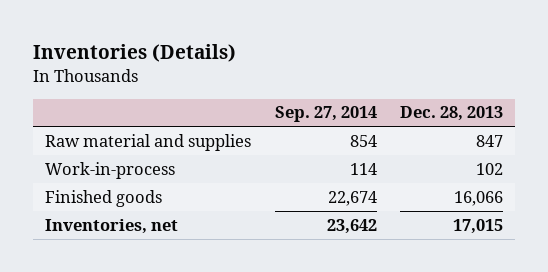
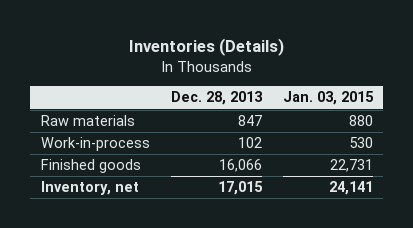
[274,106,377,123] Sep. 27, 2014 -> none
none -> [282,91,374,106] Jan. 03, 2015
[45,133,252,151] Raw material and supplies -> [40,115,135,127] Raw materials
[45,218,179,234] Inventories, net -> [40,181,139,196] Inventory, net

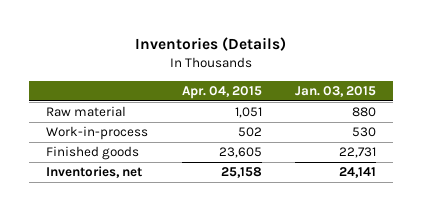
[170,91,263,106] Dec. 28, 2013 -> none
none -> [181,86,262,100] Apr. 04, 2015
[40,115,135,127] Raw materials -> [45,106,126,118] Raw material
[40,181,139,196] Inventory, net -> [45,166,142,179] Inventories, net

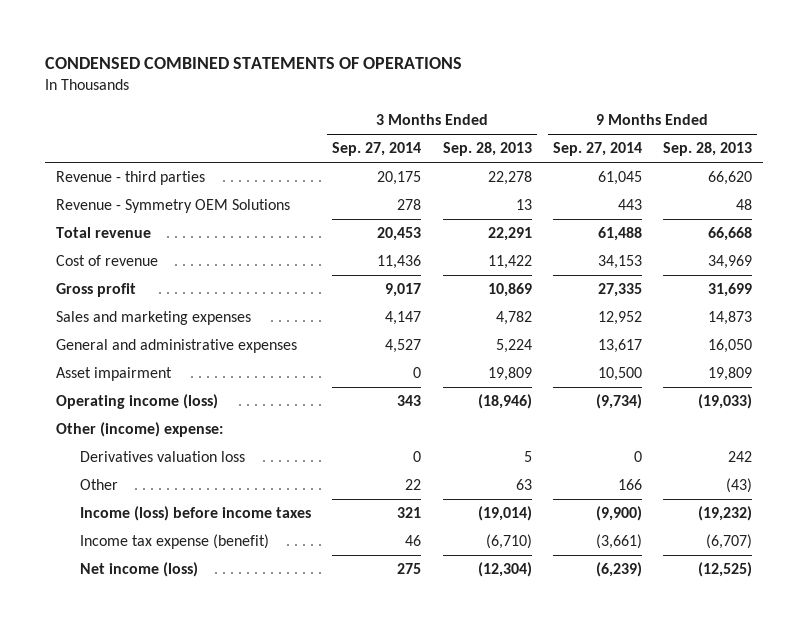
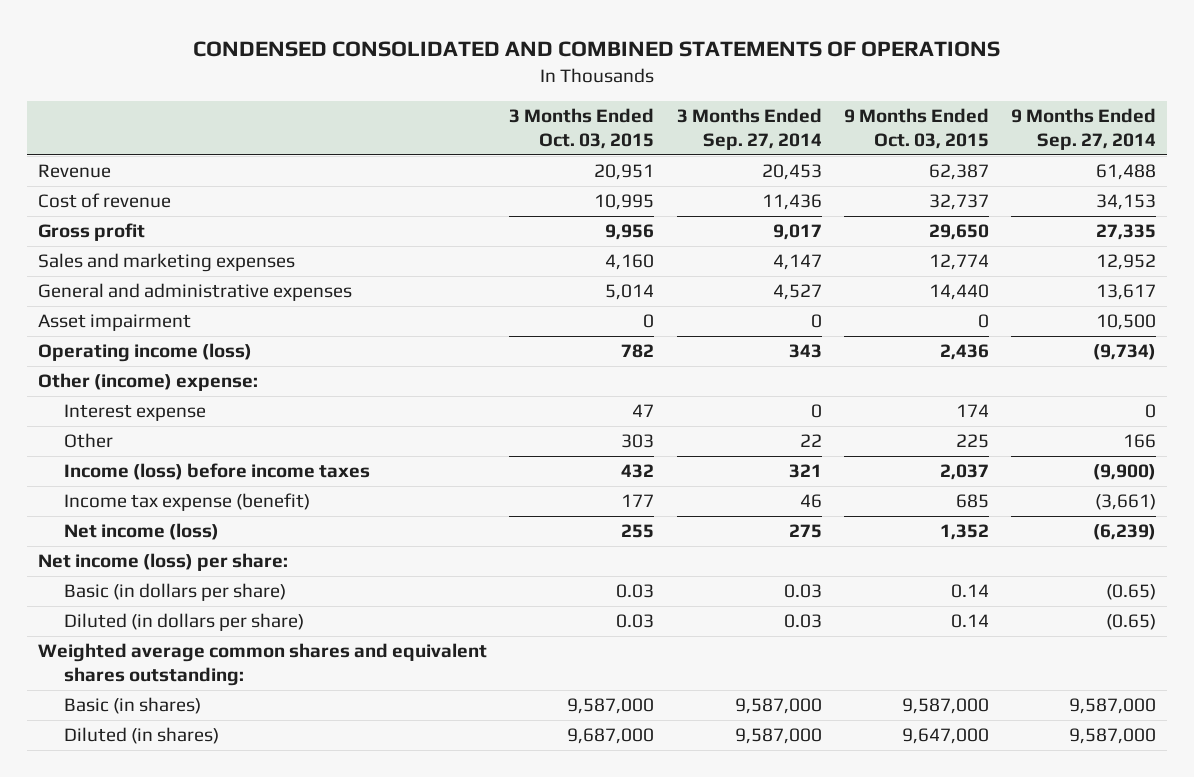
[45,57,463,70] CONDENSED COMBINED STATEMENTS OF OPERATIONS -> [193,41,1001,58] CONDENSED CONSOLIDATED AND COMBINED STATEMENTS OF OPERATIONS
[442,142,532,157] Sep. 28, 2013 -> none
[663,142,753,157] Sep. 28, 2013 -> none
none -> [509,107,655,149] 3 Months Ended Oct. 03, 2015
none -> [843,107,989,149] 9 Months Ended Oct. 03, 2015
[55,171,205,186] Revenue - third parties -> none
[55,199,290,214] Revenue - Symmetry OEM Solutions -> none
[55,227,151,239] Total revenue -> [37,164,111,179] Revenue
[80,451,246,463] Derivatives valuation loss -> none
none -> [64,404,207,422] Interest expense
none -> [37,553,288,572] Net income (loss) per share:
none -> [64,583,287,602] Basic (in dollars per share)
none -> [64,613,305,632] Diluted (in dollars per share)
none -> [37,643,487,686] Weighted average common shares and equivalent shares outstanding:
none -> [64,697,202,715] Basic (in shares)
none -> [64,727,220,745] Diluted (in shares)

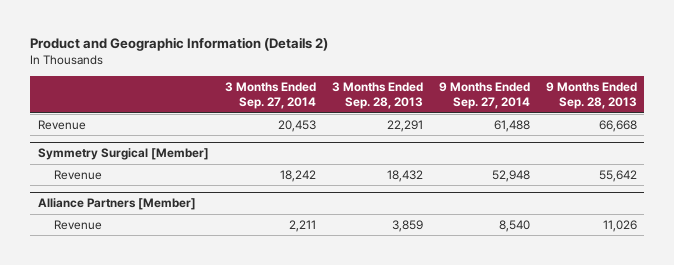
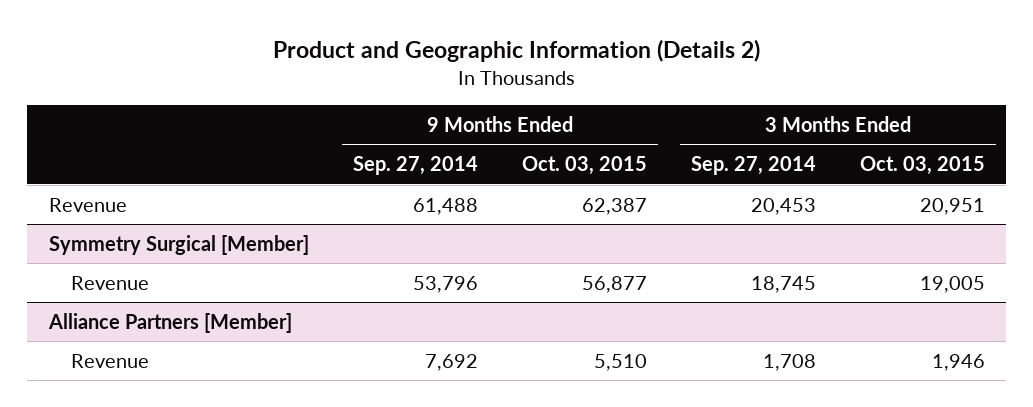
[331,81,423,110] 3 Months Ended Sep. 28, 2013 -> none
[545,81,637,110] 9 Months Ended Sep. 28, 2013 -> none
none -> [521,156,647,176] Oct. 03, 2015
none -> [859,156,985,176] Oct. 03, 2015
[279,169,316,182] 18,242 -> [750,275,816,293] 18,745
[491,169,530,182] 52,948 -> [412,275,478,293] 53,796
[288,219,316,232] 2,211 -> [762,353,816,371] 1,708
[498,219,530,232] 8,540 -> [424,353,478,371] 7,692

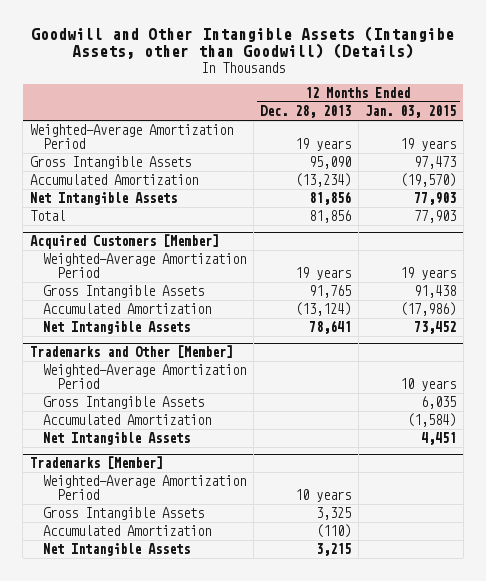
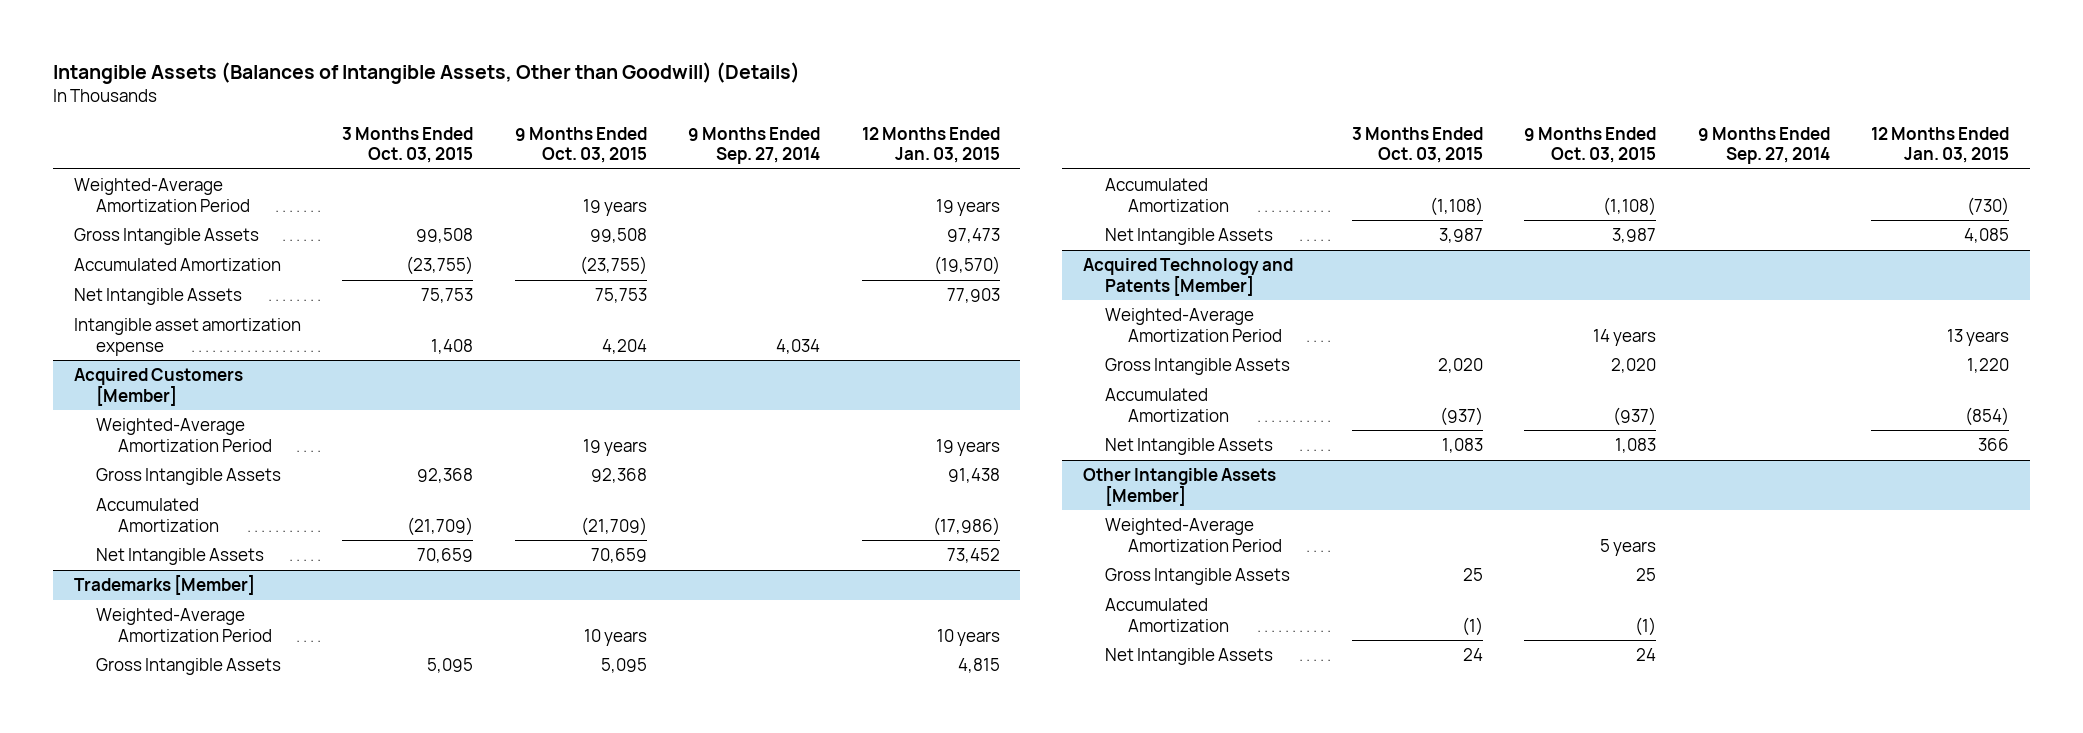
[31,26,455,60] Goodwill and Other Intangible Assets (Intangibe Assets, other than Goodwill) (Details) -> [52,61,800,84] Intangible Assets (Balances of Intangible Assets, Other than Goodwill) (Details)
[260,105,352,119] Dec. 28, 2013 -> none
none -> [342,126,474,164] 3 Months Ended Oct. 03, 2015
none -> [514,126,647,164] 9 Months Ended Oct. 03, 2015
none -> [688,126,821,165] 9 Months Ended Sep. 27, 2014
[29,210,65,222] Total -> none
none -> [73,318,301,356] Intangible asset amortization expense
[29,345,233,359] Trademarks and Other [Member] -> none
[43,364,247,390] Weighted-Average Amortization Period -> none
[43,396,205,410] Gross Intangible Assets -> none
[43,414,212,426] Accumulated Amortization -> none
[43,432,191,446] Net Intangible Assets -> none
none -> [95,608,272,642] Weighted-Average Amortization Period
none -> [95,658,281,676] Gross Intangible Assets
none -> [1105,178,1229,212] Accumulated Amortization
none -> [1105,228,1274,246] Net Intangible Assets
none -> [1083,258,1294,296] Acquired Technology and Patents [Member]
none -> [1105,308,1282,342] Weighted-Average Amortization Period
none -> [1105,358,1291,376] Gross Intangible Assets
none -> [1105,388,1229,422] Accumulated Amortization
none -> [1105,438,1274,456] Net Intangible Assets
none -> [1083,468,1277,506] Other Intangible Assets [Member]

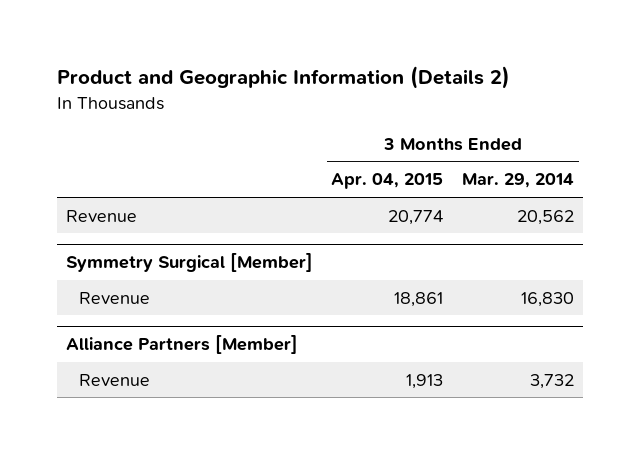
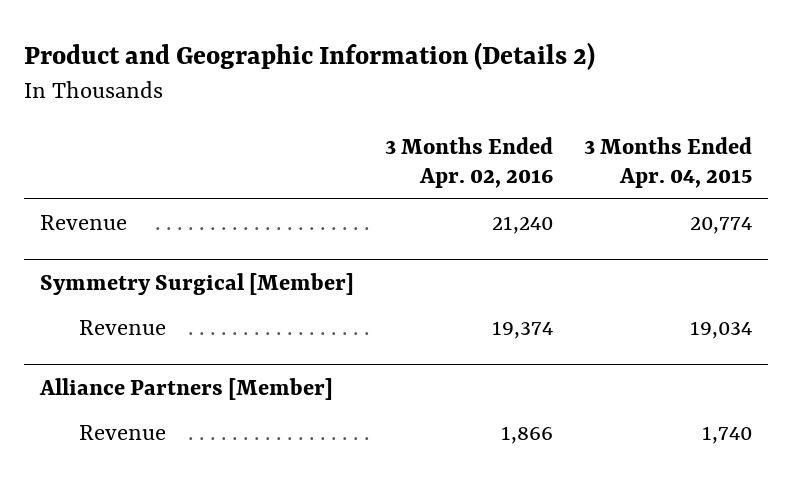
[462,173,575,189] Mar. 29, 2014 -> none
none -> [384,136,553,189] 3 Months Ended Apr. 02, 2016
[394,291,444,307] 18,861 -> [690,320,753,339] 19,034
[406,373,444,389] 1,913 -> [702,425,753,444] 1,740

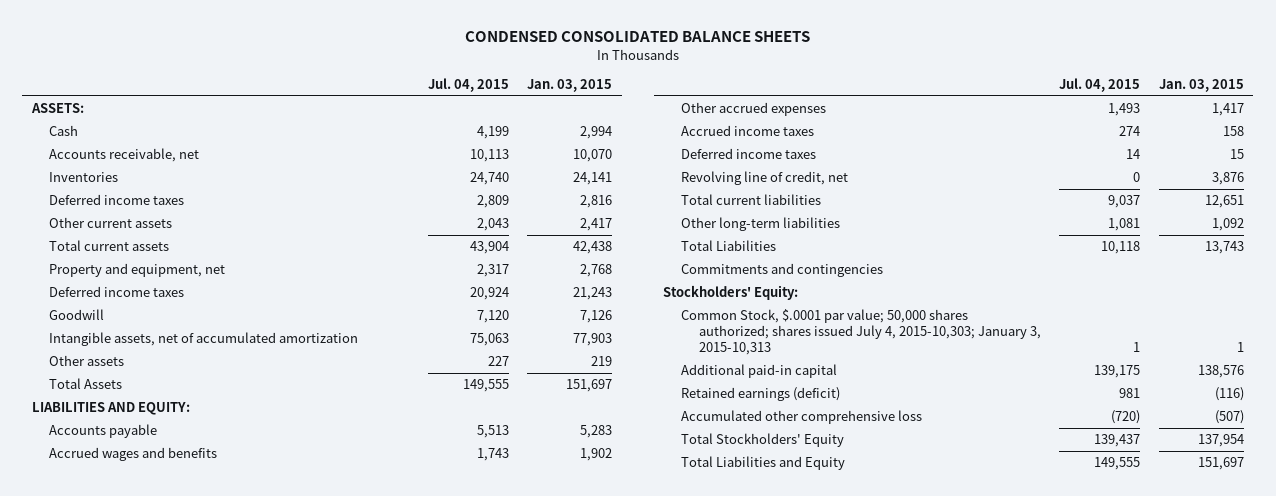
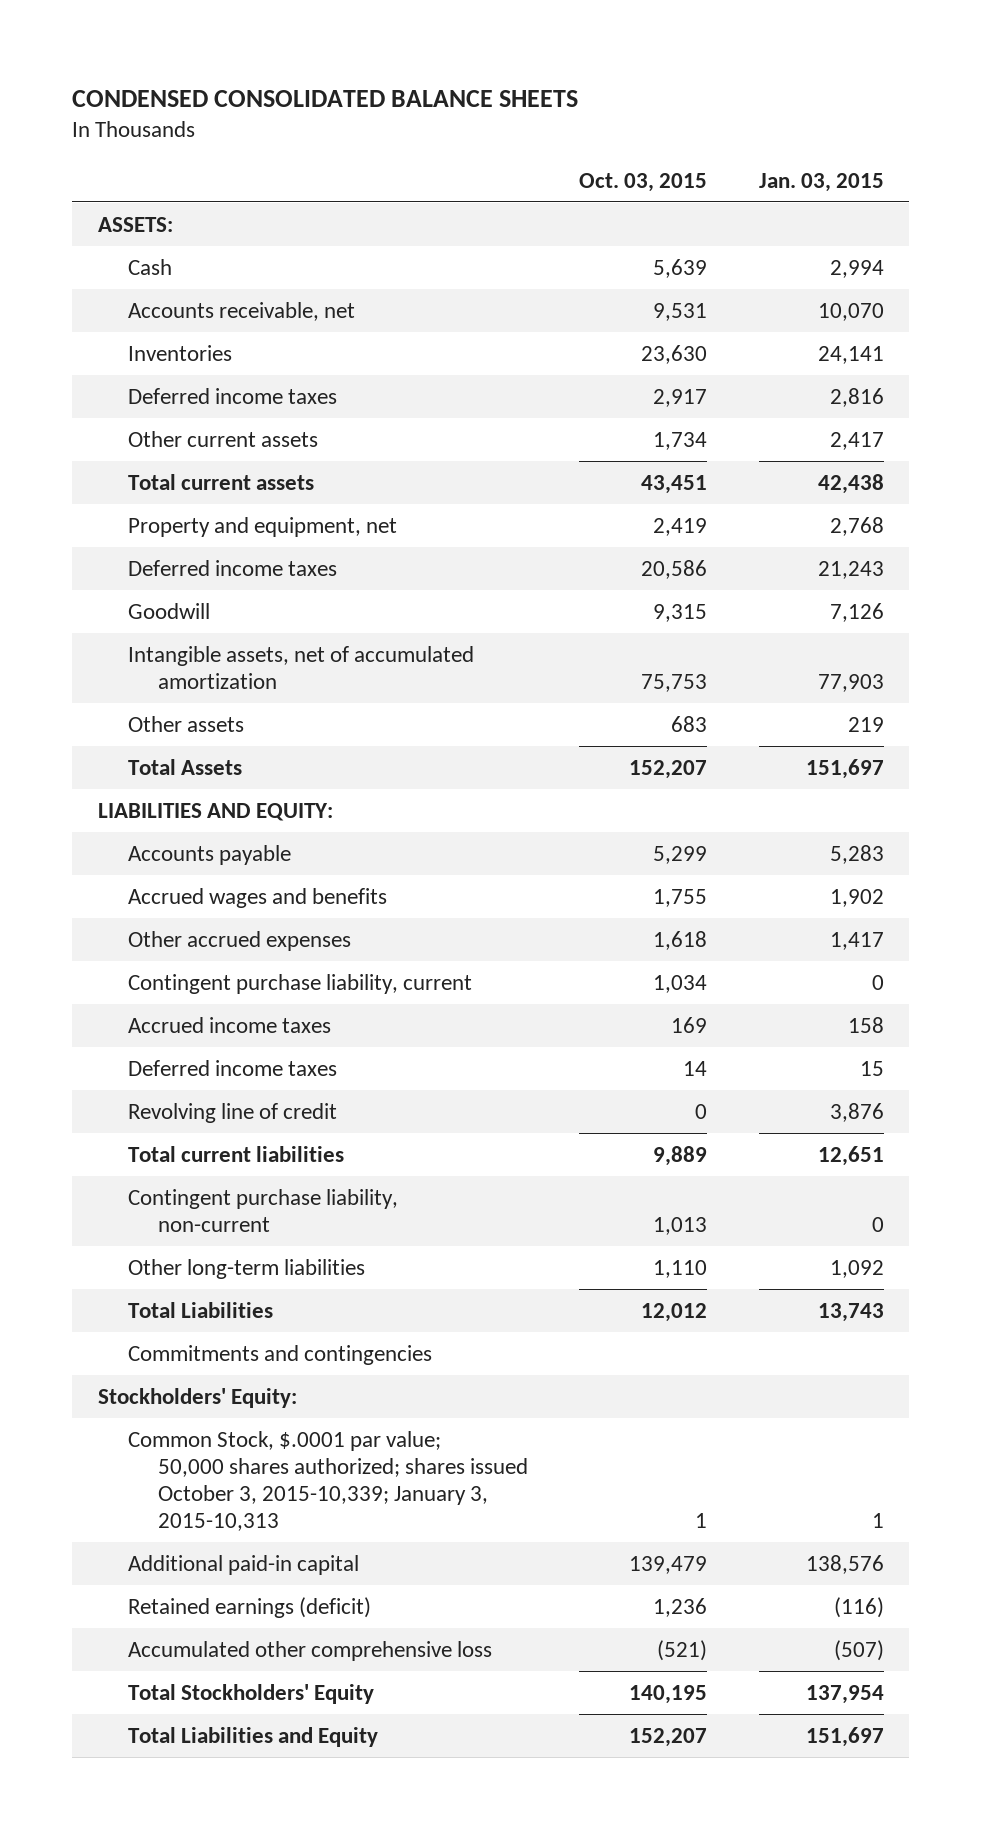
[427,77,509,92] Jul. 04, 2015 -> none
none -> [579,172,708,192] Oct. 03, 2015
none -> [127,973,472,994] Contingent purchase liability, current
[680,171,848,186] Revolving line of credit, net -> [127,1102,337,1123] Revolving line of credit
none -> [127,1188,398,1232] Contingent purchase liability, non-current
[680,309,1041,356] Common Stock, $.0001 par value; 50,000 shares authorized; shares issued July 4, 2015-10,303; January 3, 2015-10,313 -> [127,1430,528,1532] Common Stock, $.0001 par value; 50,000 shares authorized; shares issued October 3, 2015-10,339; January 3, 2015-10,313

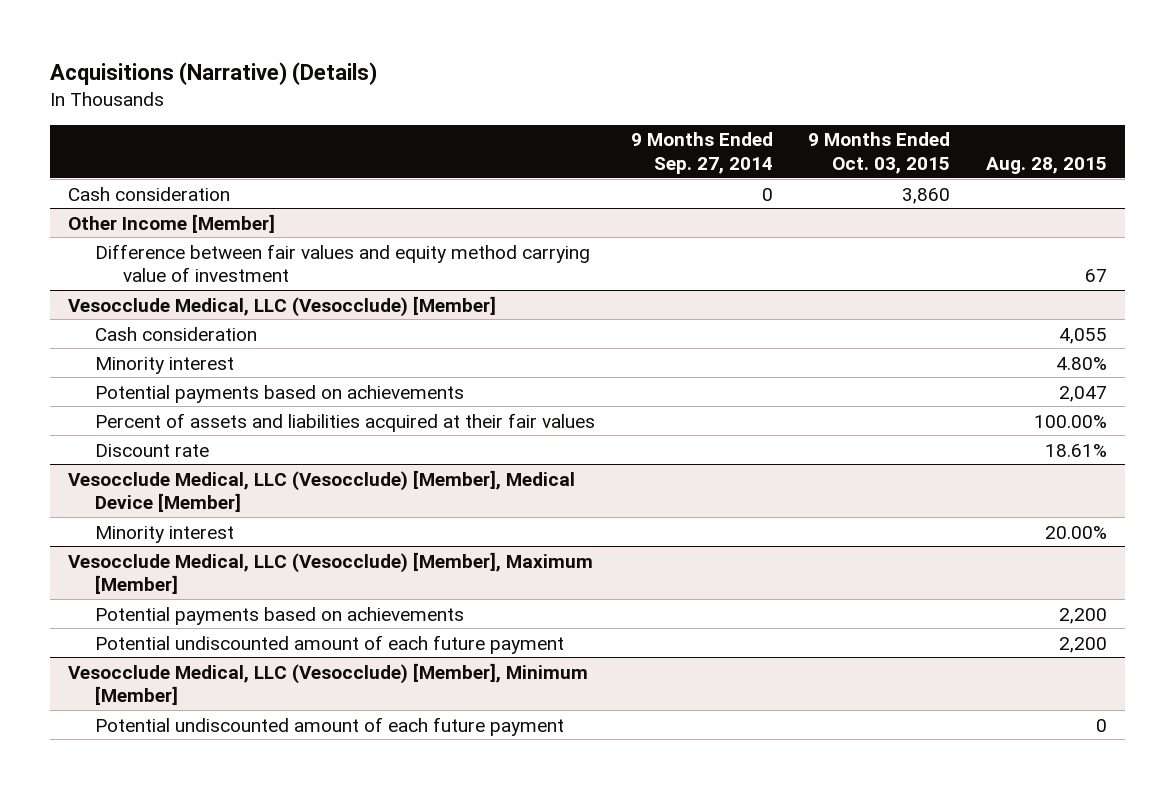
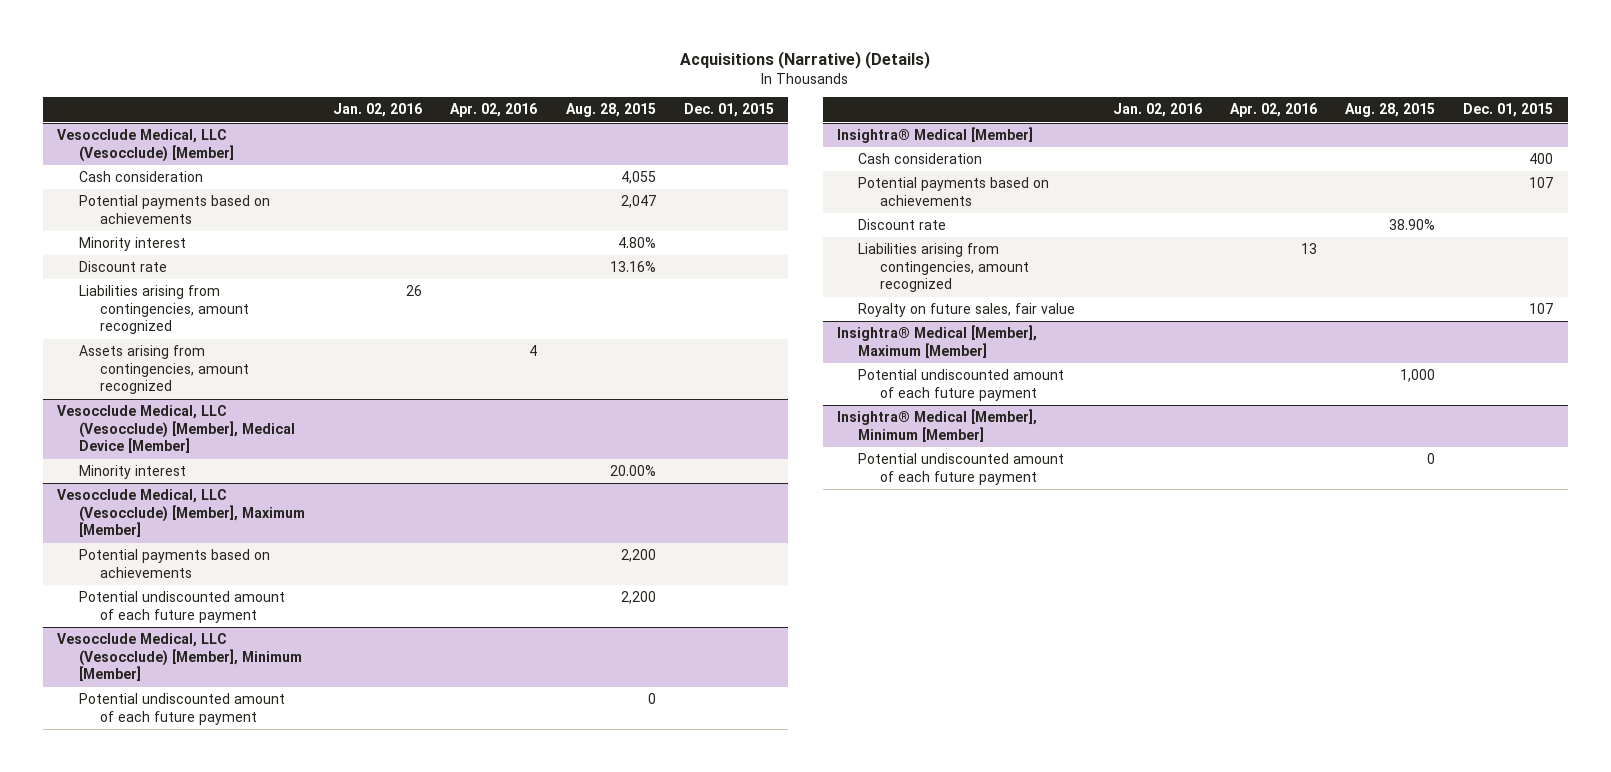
[630,132,773,174] 9 Months Ended Sep. 27, 2014 -> none
[808,132,951,174] 9 Months Ended Oct. 03, 2015 -> none
none -> [333,103,423,118] Jan. 02, 2016
none -> [450,103,538,118] Apr. 02, 2016
none -> [684,103,775,118] Dec. 01, 2015
[67,186,230,201] Cash consideration -> none
[67,213,275,233] Other Income [Member] -> none
[95,243,591,282] Difference between fair values and equity method carrying value of investment -> none
[95,412,596,432] Percent of assets and liabilities acquired at their fair values -> none
[95,356,235,374] Minority interest -> [78,236,186,251] Minority interest
[1045,443,1108,457] 18.61% -> [609,260,656,272] 13.16%
none -> [78,284,250,335] Liabilities arising from contingencies, amount recognized
none -> [78,344,250,395] Assets arising from contingencies, amount recognized
none -> [836,126,1033,143] Insightra® Medical [Member]
none -> [858,152,983,164] Cash consideration
none -> [858,176,1050,206] Potential payments based on achievements
none -> [858,218,947,230] Discount rate
none -> [858,242,1029,293] Liabilities arising from contingencies, amount recognized
none -> [858,302,1076,317] Royalty on future sales, fair value
none -> [836,324,1037,358] Insightra® Medical [Member], Maximum [Member]
none -> [858,368,1065,401] Potential undiscounted amount of each future payment
none -> [836,408,1037,442] Insightra® Medical [Member], Minimum [Member]
none -> [858,452,1065,485] Potential undiscounted amount of each future payment

